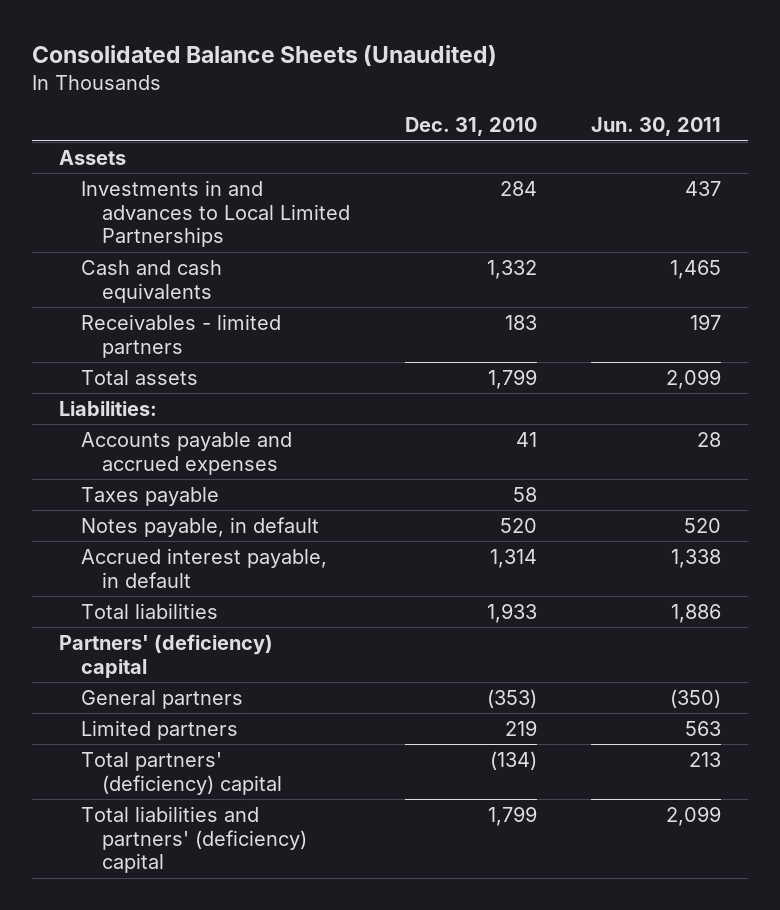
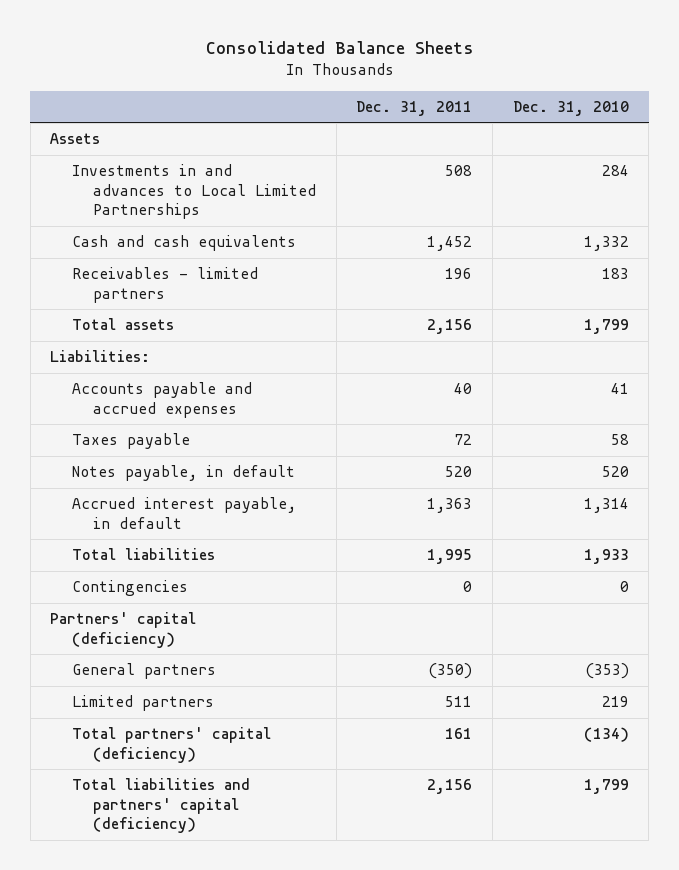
[32,44,498,66] Consolidated Balance Sheets (Unaudited) -> [205,41,474,55] Consolidated Balance Sheets
[591,117,722,137] Jun. 30, 2011 -> none
none -> [356,100,473,116] Dec. 31, 2011
none -> [71,580,188,597] Contingencies
[59,633,274,678] Partners' (deficiency) capital -> [50,612,197,648] Partners' capital (deficiency)
[80,751,283,795] Total partners' (deficiency) capital -> [71,727,271,763] Total partners' capital (deficiency)
[80,805,308,874] Total liabilities and partners' (deficiency) capital -> [71,778,250,834] Total liabilities and partners' capital (deficiency)

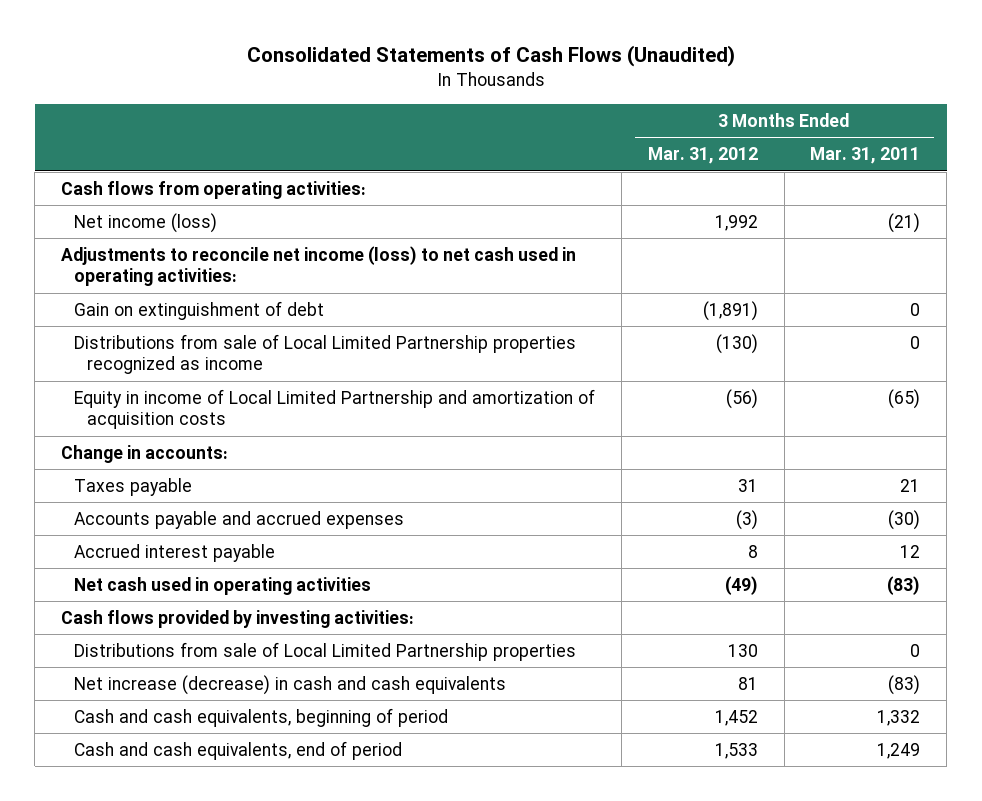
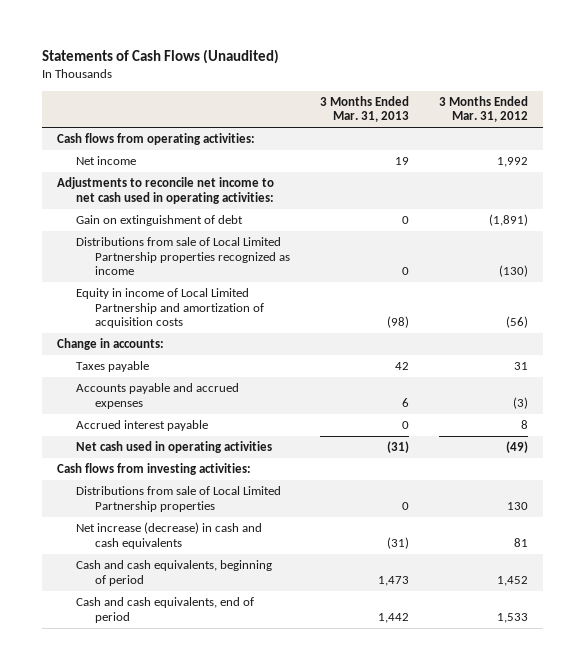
[246,45,735,68] Consolidated Statements of Cash Flows (Unaudited) -> [41,49,279,65] Statements of Cash Flows (Unaudited)
[810,147,921,165] Mar. 31, 2011 -> none
none -> [320,95,410,123] 3 Months Ended Mar. 31, 2013
[74,213,218,234] Net income (loss) -> [75,156,136,166] Net income
[61,246,577,287] Adjustments to reconcile net income (loss) to net cash used in operating activities: -> [56,177,274,204] Adjustments to reconcile net income to net cash used in operating activities:
[61,610,415,629] Cash flows provided by investing activities: -> [56,463,251,476] Cash flows from investing activities:

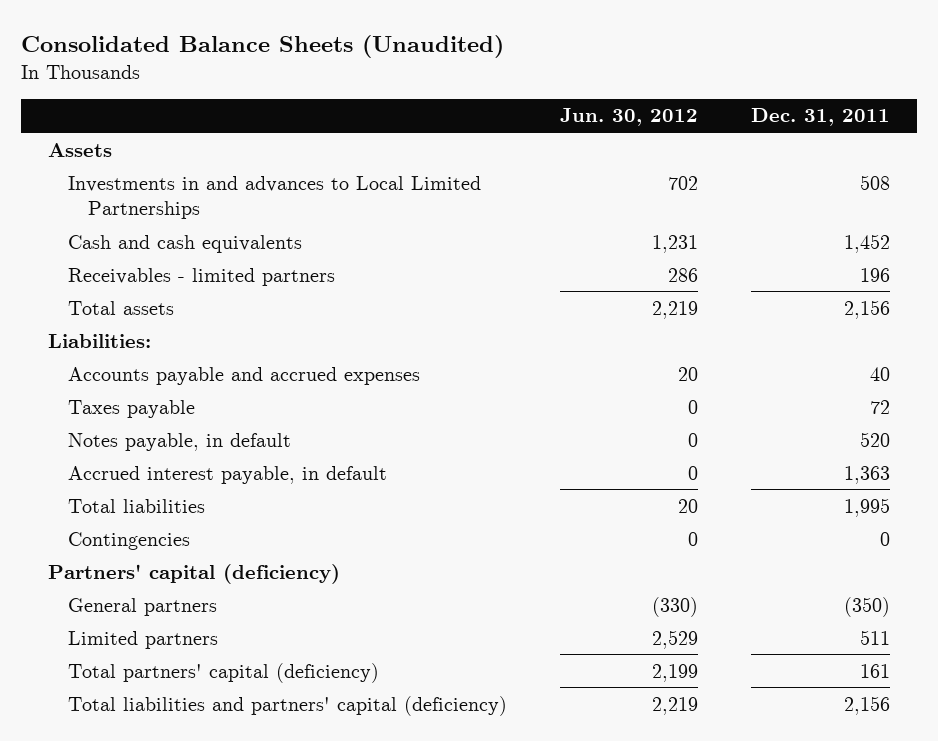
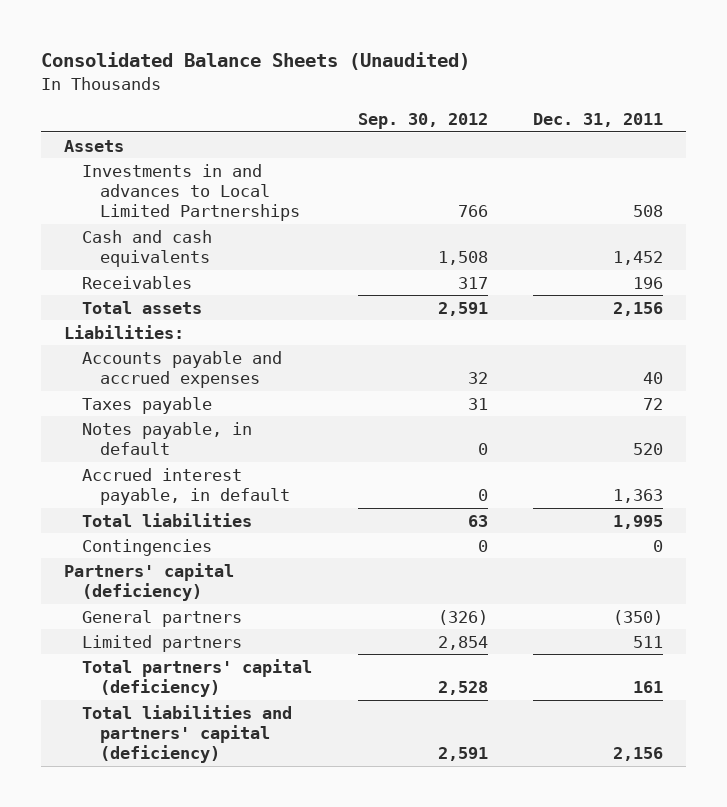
[560,108,699,127] Jun. 30, 2012 -> none
none -> [357,113,488,130] Sep. 30, 2012
[68,267,336,286] Receivables - limited partners -> [81,275,192,289] Receivables

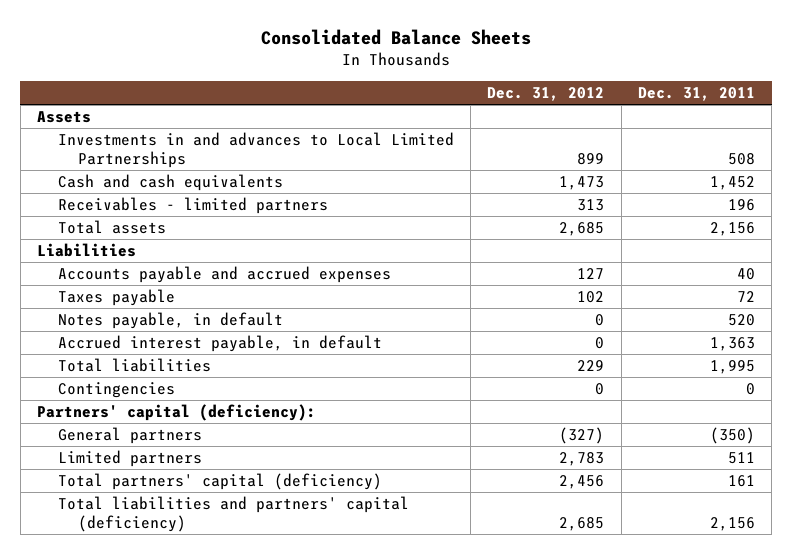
[40,51,470,70] Consolidated Balance Sheets (Unaudited) -> [261,29,532,46] Consolidated Balance Sheets
[357,113,488,130] Sep. 30, 2012 -> none
none -> [487,86,605,101] Dec. 31, 2012
[81,275,192,289] Receivables -> [57,197,328,215] Receivables - limited partners
[63,324,184,339] Liabilities: -> [37,243,137,258] Liabilities
[63,562,234,602] Partners' capital (deficiency) -> [37,404,317,422] Partners' capital (deficiency):

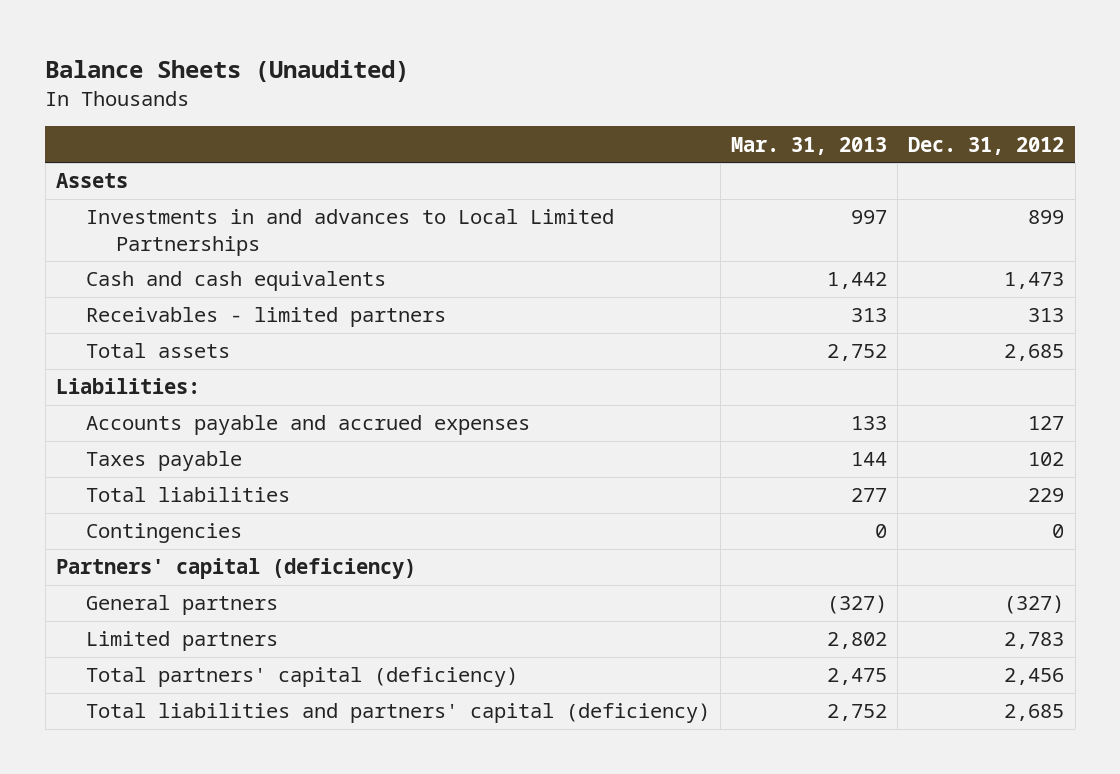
[261,29,532,46] Consolidated Balance Sheets -> [45,59,410,82] Balance Sheets (Unaudited)
[637,86,755,101] Dec. 31, 2011 -> none
none -> [731,136,888,155] Mar. 31, 2013
[37,243,137,258] Liabilities -> [56,378,201,395] Liabilities:
[57,312,283,330] Notes payable, in default -> none
[57,335,382,353] Accrued interest payable, in default -> none
[37,404,317,422] Partners' capital (deficiency): -> [56,558,417,580] Partners' capital (deficiency)

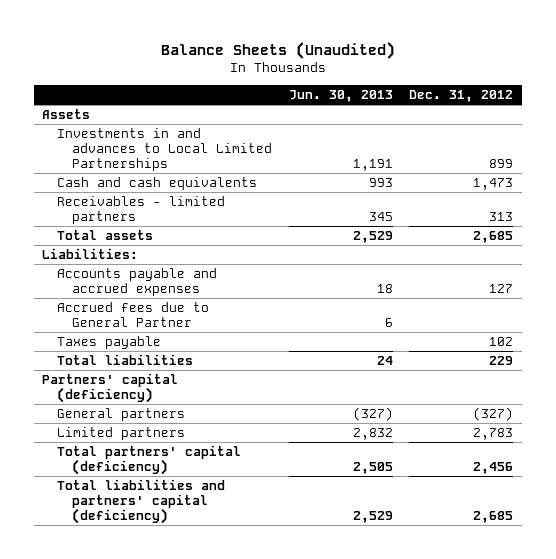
[731,136,888,155] Mar. 31, 2013 -> none
none -> [288,90,393,103] Jun. 30, 2013
none -> [57,302,210,328] Accrued fees due to General Partner
[86,523,243,544] Contingencies -> none

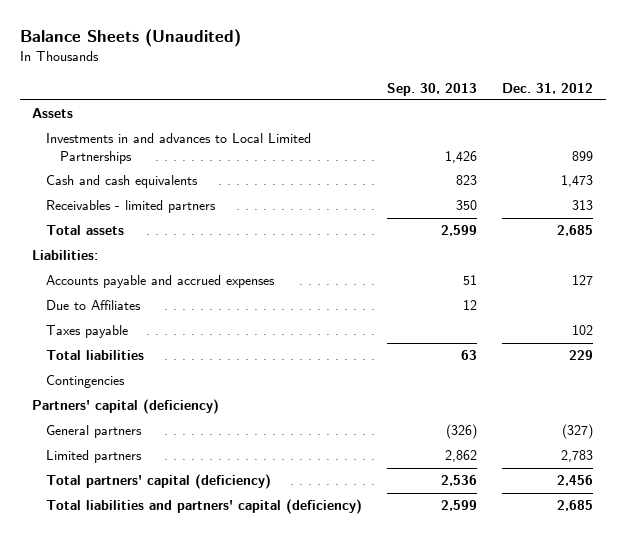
[288,90,393,103] Jun. 30, 2013 -> none
none -> [387,82,478,96] Sep. 30, 2013
[57,302,210,328] Accrued fees due to General Partner -> [46,300,142,311] Due to Affiliates
none -> [46,375,126,389] Contingencies

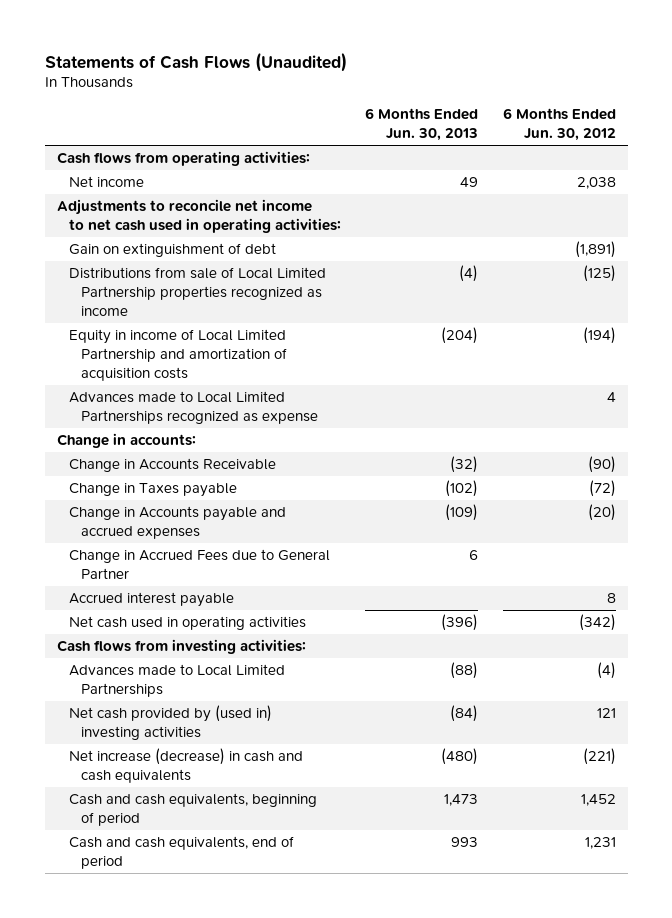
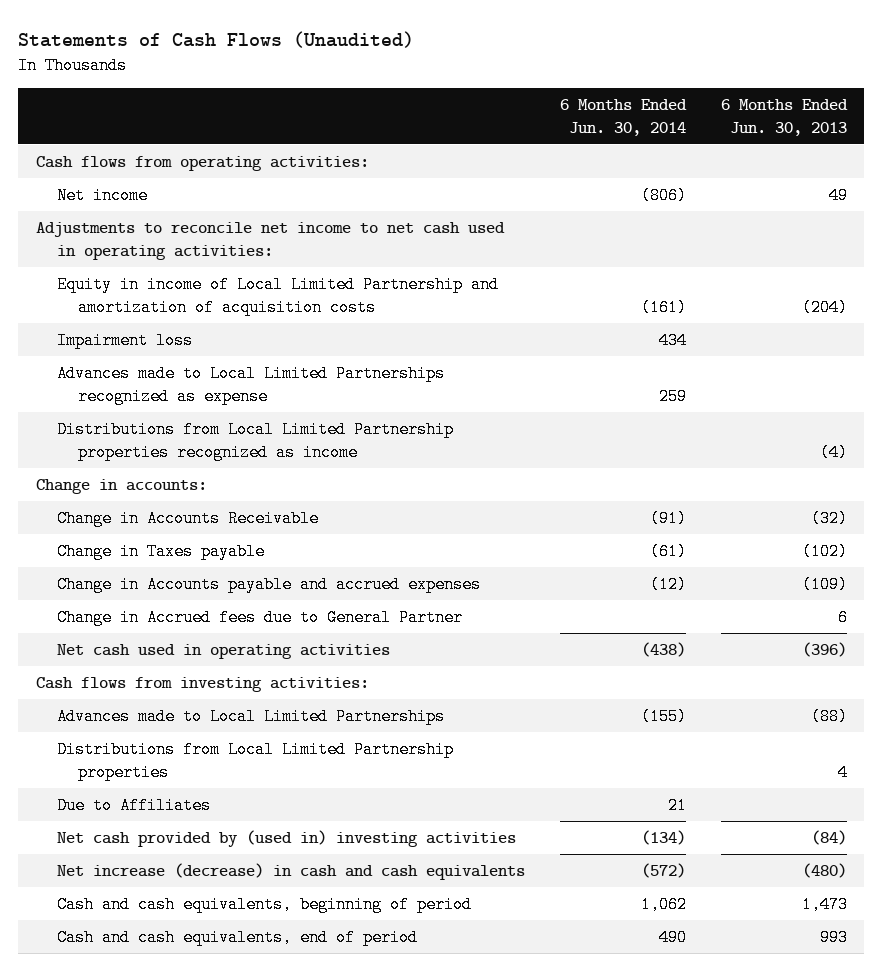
[502,108,616,142] 6 Months Ended Jun. 30, 2012 -> none
none -> [559,98,687,137] 6 Months Ended Jun. 30, 2014
[68,242,276,257] Gain on extinguishment of debt -> none
[68,266,326,316] Distributions from sale of Local Limited Partnership properties recognized as income -> none
none -> [56,331,193,349] Impairment loss
none -> [56,420,454,461] Distributions from Local Limited Partnership properties recognized as income
[68,591,234,607] Accrued interest payable -> none
[68,548,330,579] Change in Accrued Fees due to General Partner -> [56,608,463,626] Change in Accrued fees due to General Partner
none -> [56,740,454,781] Distributions from Local Limited Partnership properties
none -> [56,796,211,814] Due to Affiliates

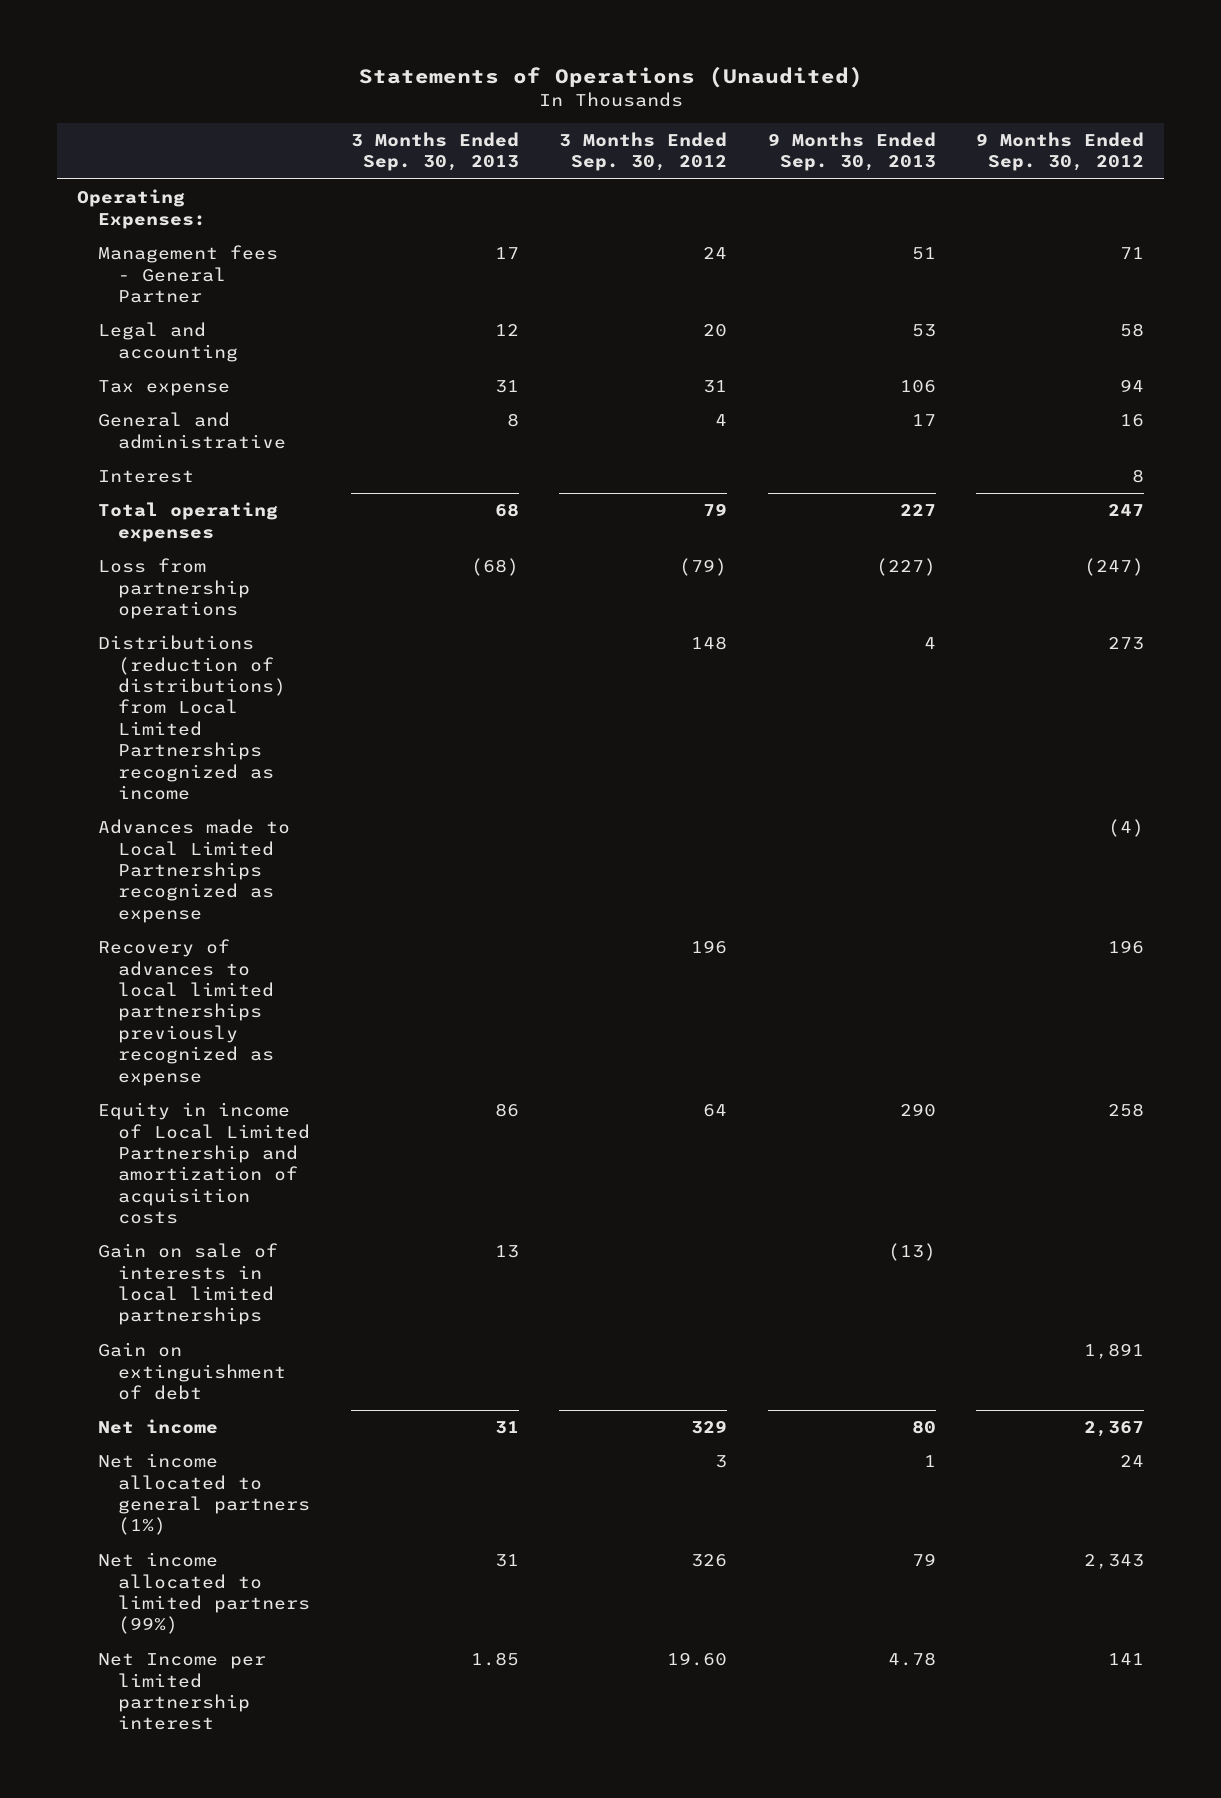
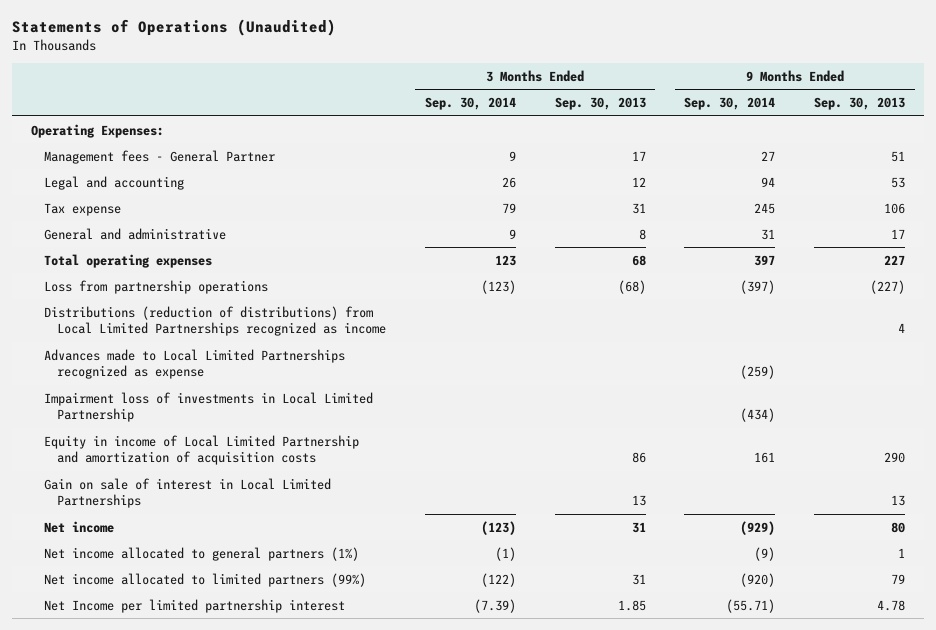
[559,131,728,172] 3 Months Ended Sep. 30, 2012 -> none
[976,131,1145,172] 9 Months Ended Sep. 30, 2012 -> none
none -> [425,97,517,111] Sep. 30, 2014
none -> [684,97,776,111] Sep. 30, 2014
[97,470,194,484] Interest -> none
[97,939,275,1086] Recovery of advances to local limited partnerships previously recognized as expense -> none
none -> [44,391,374,422] Impairment loss of investments in Local Limited Partnership
[97,1342,287,1400] Gain on extinguishment of debt -> none
[97,1243,278,1326] Gain on sale of interests in local limited partnerships -> [44,477,332,508] Gain on sale of interest in Local Limited Partnerships
[887,1243,936,1262] (13) -> [891,494,906,506] 13

